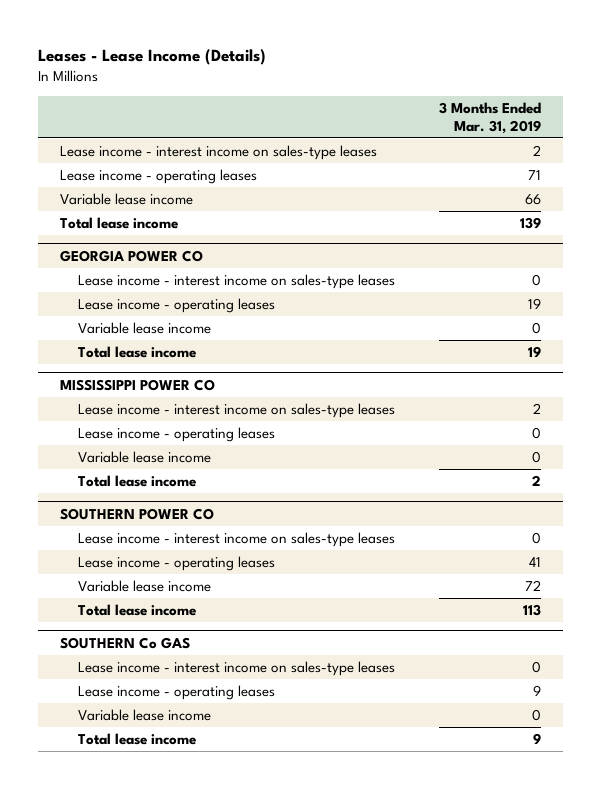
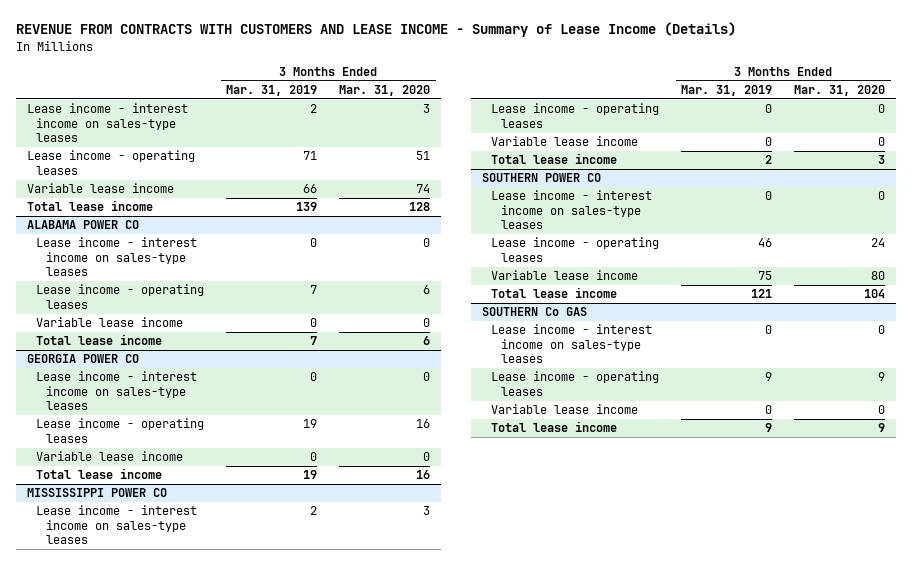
[37,48,266,65] Leases - Lease Income (Details) -> [15,22,736,38] REVENUE FROM CONTRACTS WITH CUSTOMERS AND LEASE INCOME - Summary of Lease Income (Details)
none -> [339,84,431,96] Mar. 31, 2020
none -> [26,220,139,230] ALABAMA POWER CO
none -> [36,237,198,277] Lease income - interest income on sales-type leases
none -> [36,284,205,309] Lease income - operating leases
none -> [36,317,184,328] Variable lease income
none -> [36,334,163,346] Total lease income
[528,556,541,567] 41 -> [758,238,773,248] 46
[524,579,541,591] 72 -> [758,271,773,281] 75
[522,603,541,616] 113 -> [751,289,773,299] 121

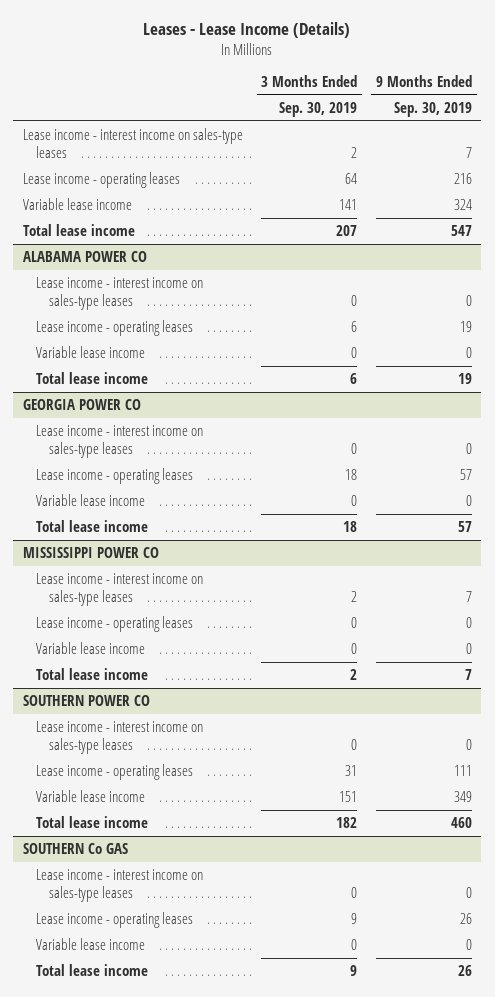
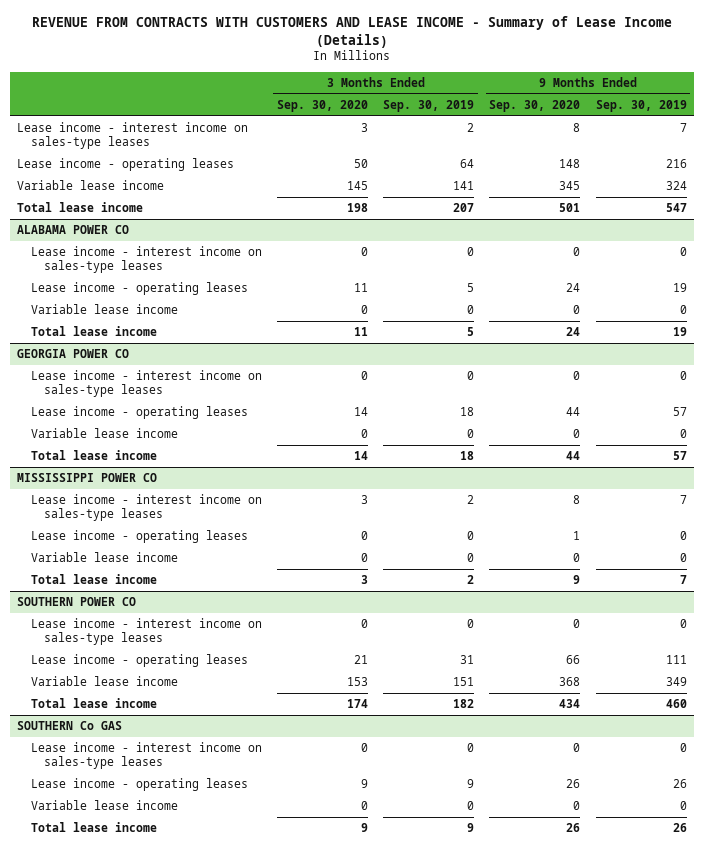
[143,22,351,39] Leases - Lease Income (Details) -> [31,16,672,48] REVENUE FROM CONTRACTS WITH CUSTOMERS AND LEASE INCOME - Summary of Lease Income (Details)
none -> [277,99,369,112] Sep. 30, 2020
none -> [489,99,581,112] Sep. 30, 2020
[351,321,358,333] 6 -> [467,283,475,293] 5
[350,373,358,385] 6 -> [467,327,475,337] 5

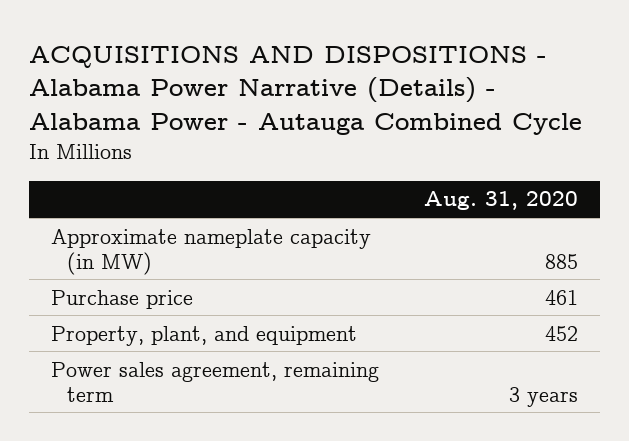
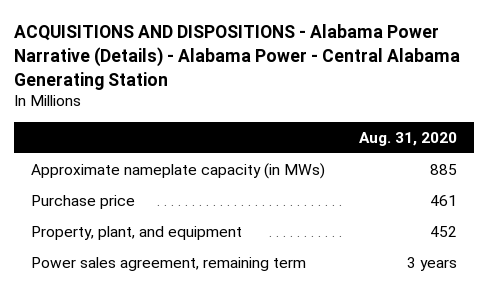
[28,45,582,135] ACQUISITIONS AND DISPOSITIONS - Alabama Power Narrative (Details) - Alabama Power - Autauga Combined Cycle -> [13,23,460,90] ACQUISITIONS AND DISPOSITIONS - Alabama Power Narrative (Details) - Alabama Power - Central Alabama Generating Station
[51,228,372,275] Approximate nameplate capacity (in MW) -> [30,162,325,179] Approximate nameplate capacity (in MWs)

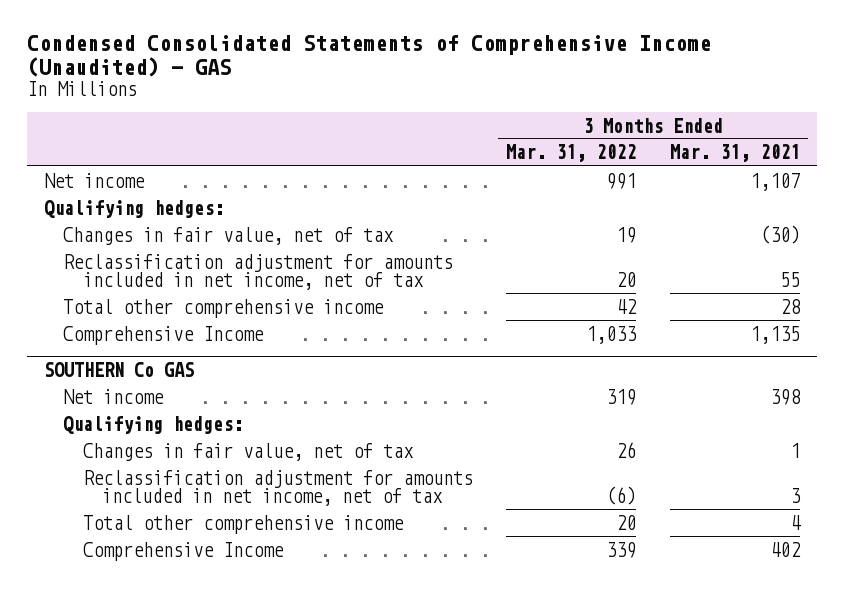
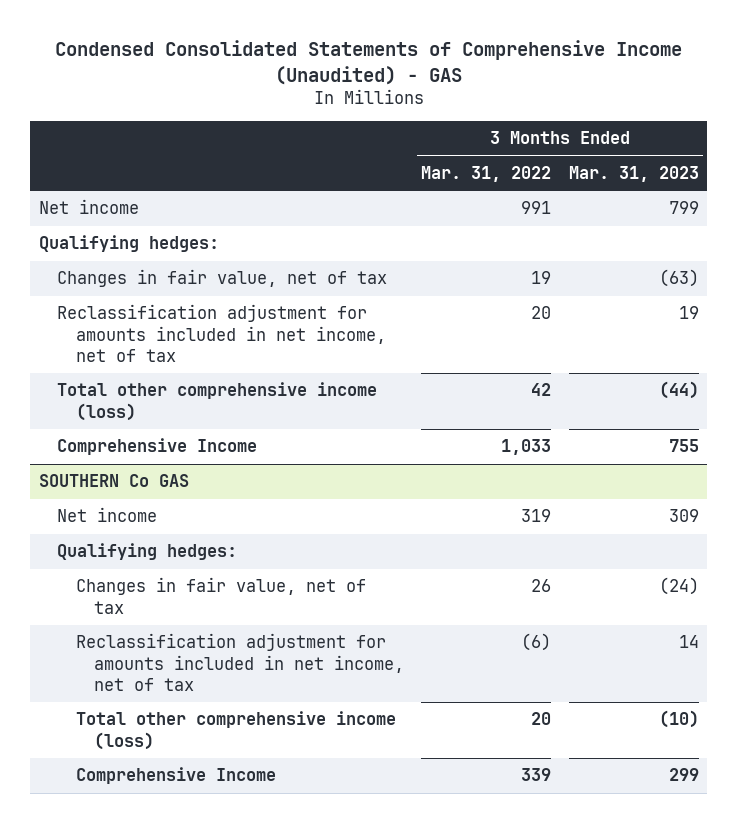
[669,144,800,163] Mar. 31, 2021 -> none
none -> [568,165,699,182] Mar. 31, 2023
[63,298,385,318] Total other comprehensive income -> [57,382,378,421] Total other comprehensive income (loss)
[82,514,404,534] Total other comprehensive income -> [75,711,396,750] Total other comprehensive income (loss)

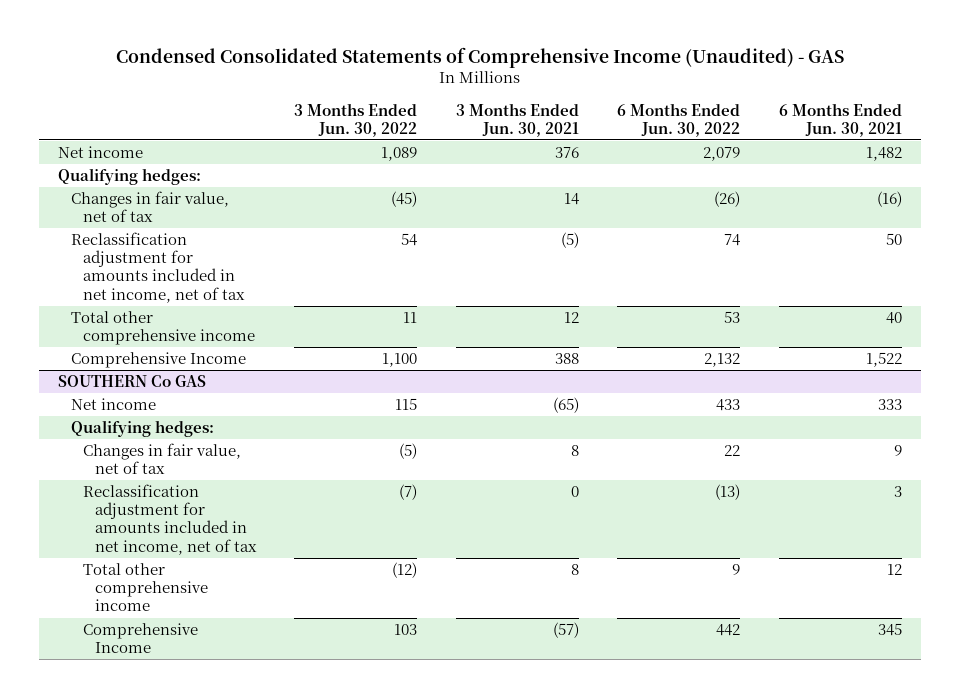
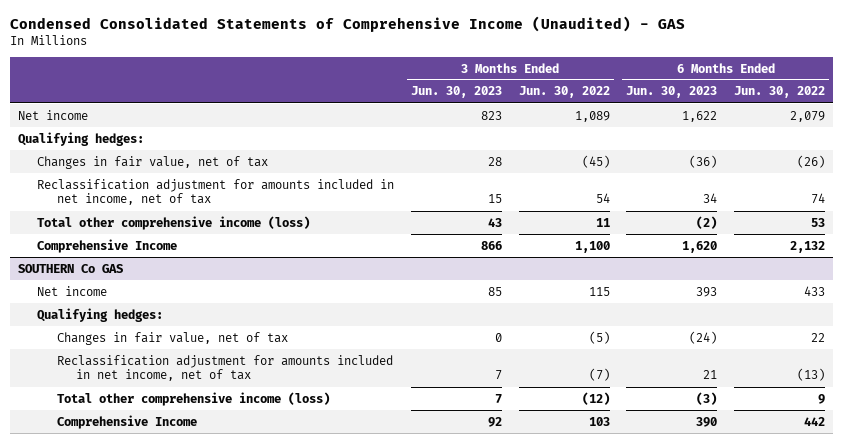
[455,102,579,137] 3 Months Ended Jun. 30, 2021 -> none
[778,102,902,137] 6 Months Ended Jun. 30, 2021 -> none
none -> [411,86,503,99] Jun. 30, 2023
none -> [626,86,718,99] Jun. 30, 2023
[70,311,255,346] Total other comprehensive income -> [37,215,311,230] Total other comprehensive income (loss)
[82,563,209,612] Total other comprehensive income -> [56,391,330,406] Total other comprehensive income (loss)

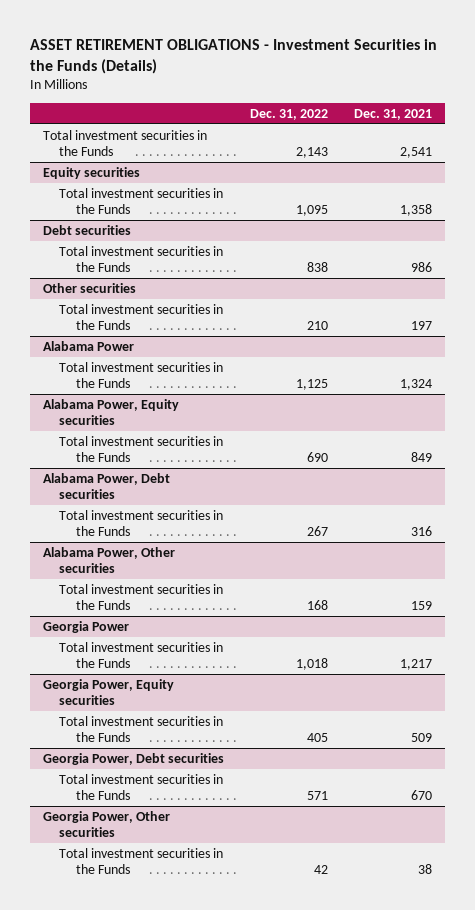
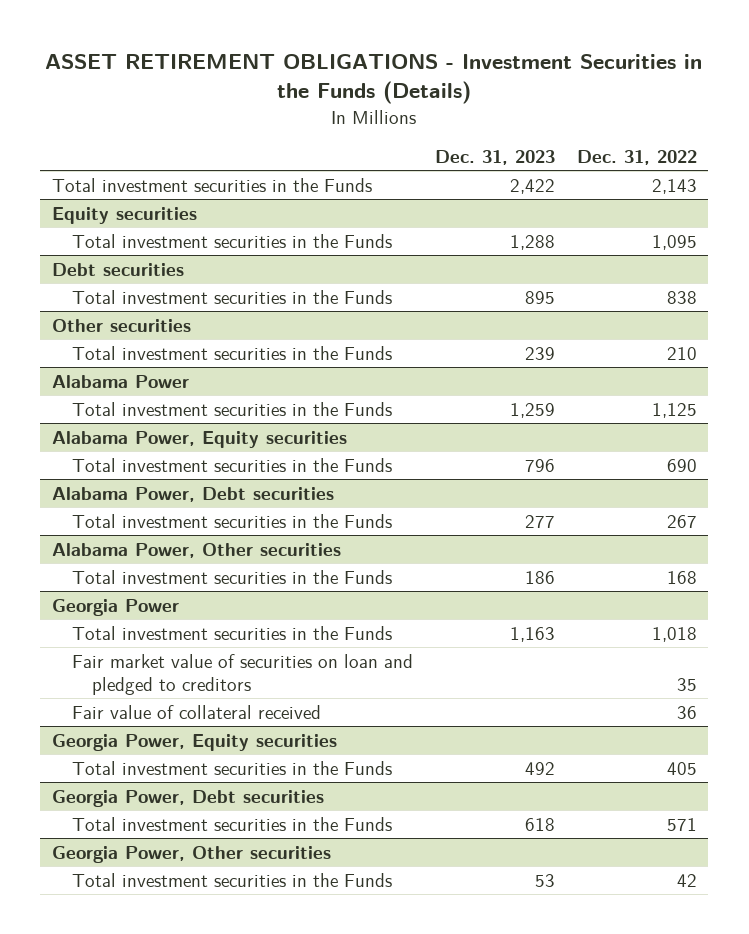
[353,108,432,120] Dec. 31, 2021 -> none
none -> [435,149,556,165] Dec. 31, 2023
none -> [71,653,413,695] Fair market value of securities on loan and pledged to creditors
none -> [71,704,321,719] Fair value of collateral received

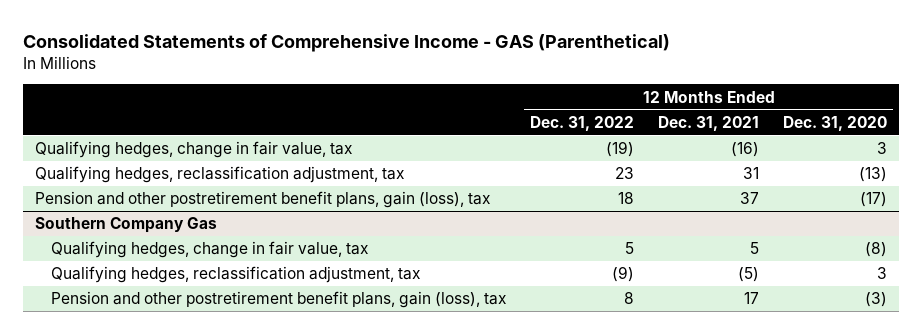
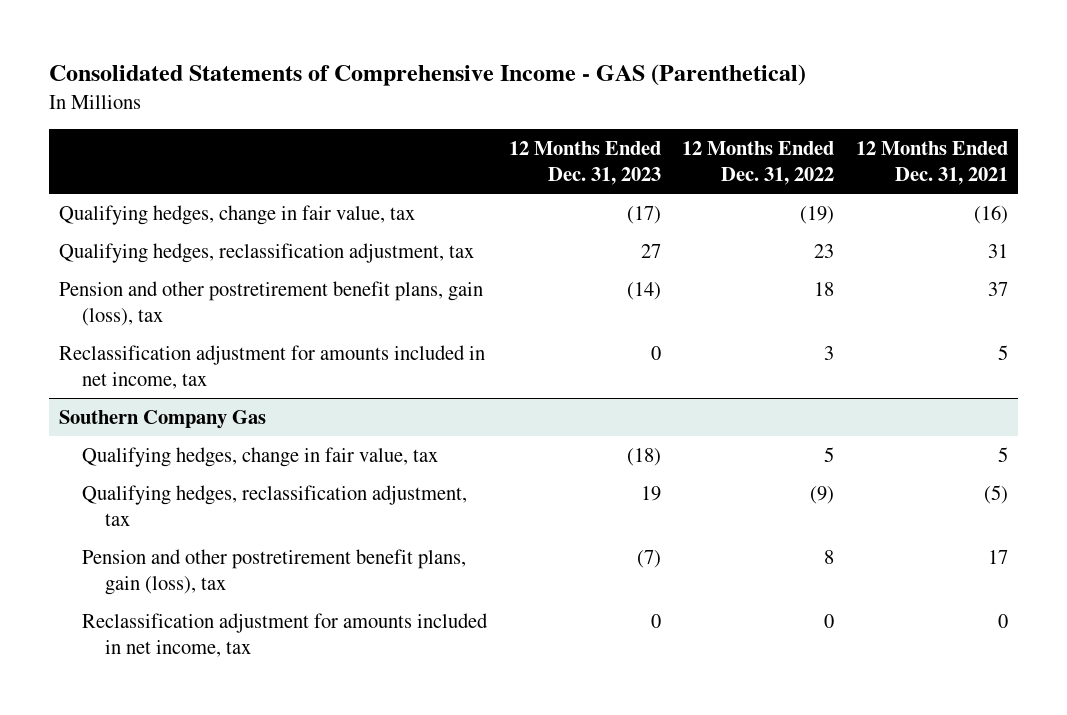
[782,116,887,132] Dec. 31, 2020 -> none
none -> [508,141,661,186] 12 Months Ended Dec. 31, 2023
none -> [59,344,486,389] Reclassification adjustment for amounts included in net income, tax
none -> [82,612,489,657] Reclassification adjustment for amounts included in net income, tax

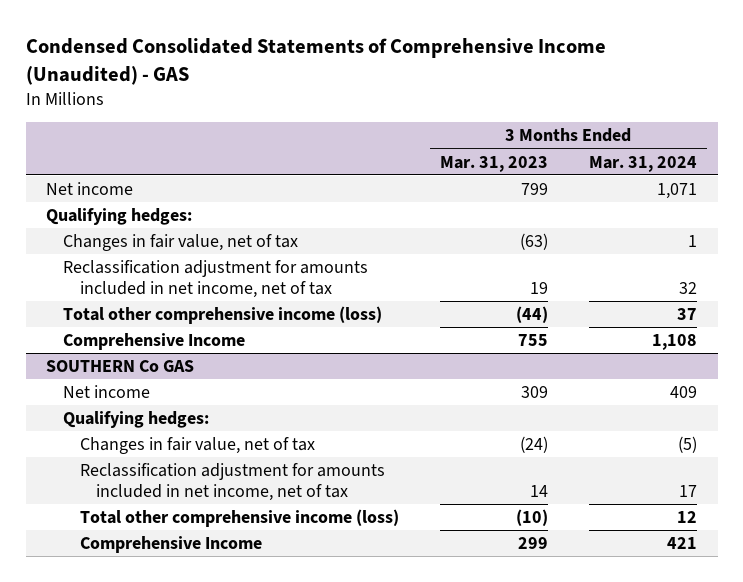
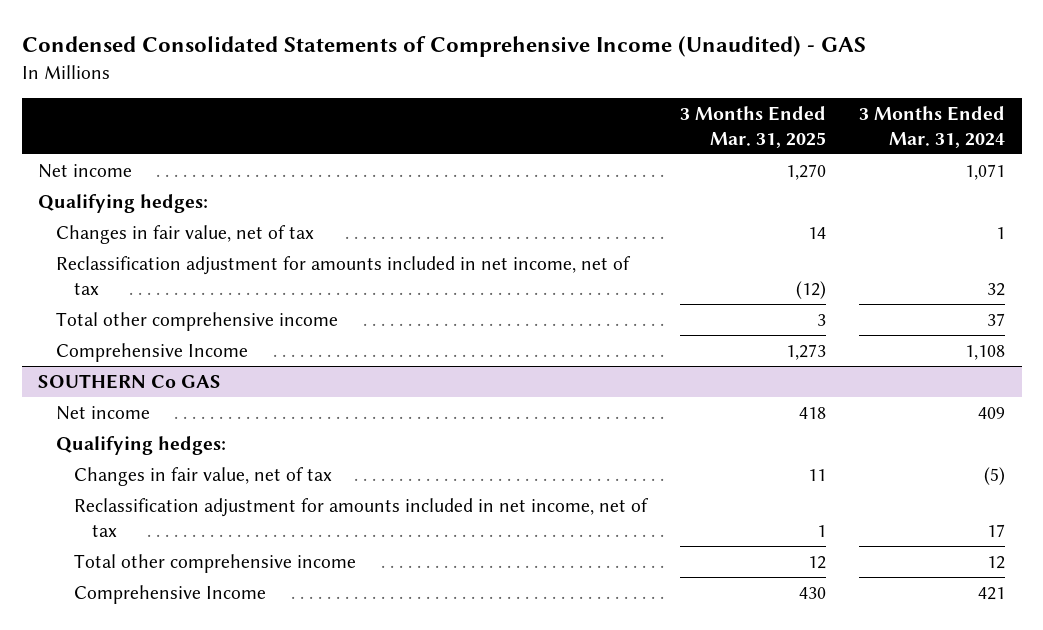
[439,155,548,172] Mar. 31, 2023 -> none
none -> [680,105,827,148] 3 Months Ended Mar. 31, 2025
[62,305,382,324] Total other comprehensive income (loss) -> [56,311,339,331] Total other comprehensive income
[79,508,399,527] Total other comprehensive income (loss) -> [74,553,357,573] Total other comprehensive income

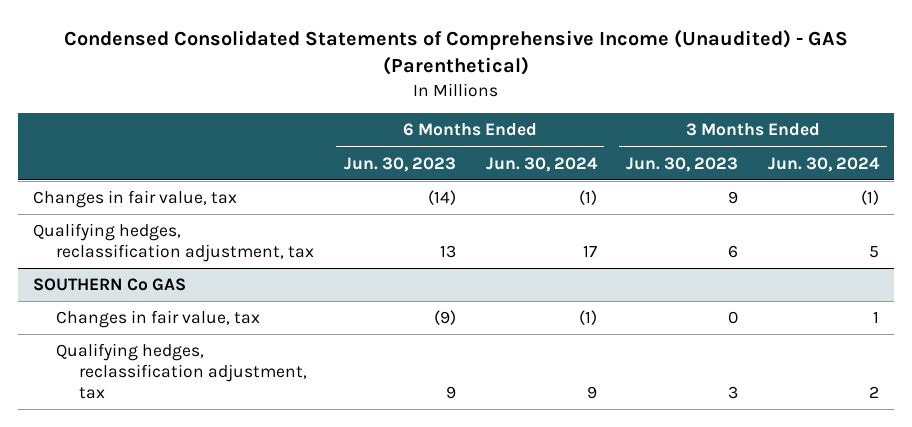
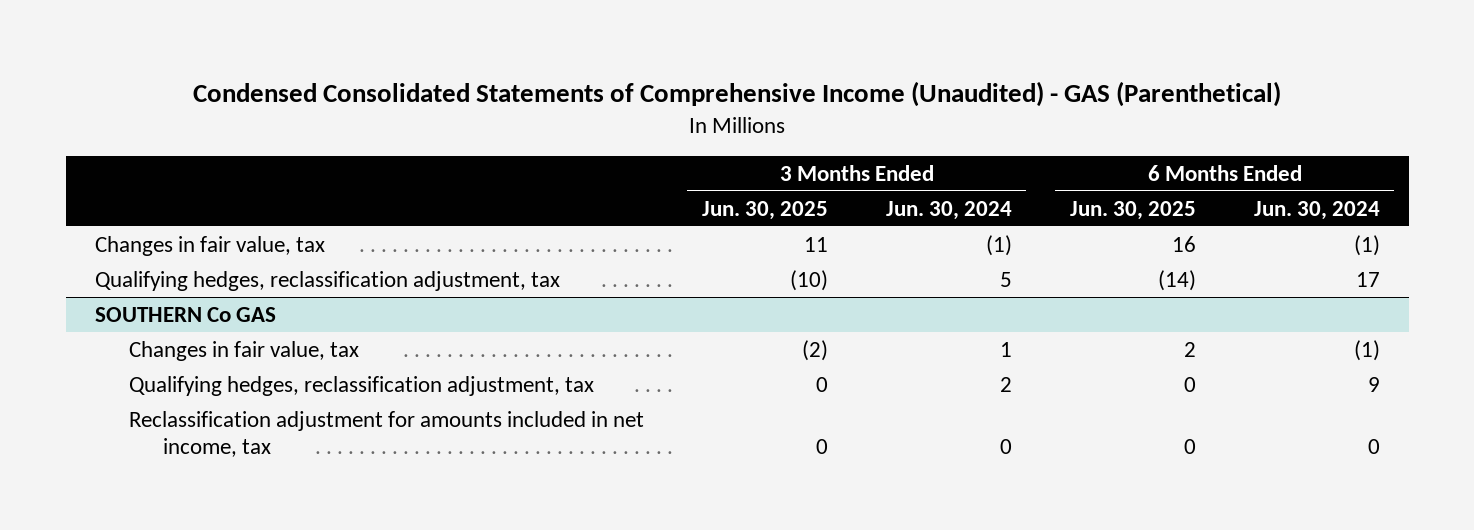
[343,156,456,172] Jun. 30, 2023 -> none
[626,156,739,172] Jun. 30, 2023 -> none
none -> [701,200,828,220] Jun. 30, 2025
none -> [1069,200,1196,220] Jun. 30, 2025
none -> [128,411,644,458] Reclassification adjustment for amounts included in net income, tax

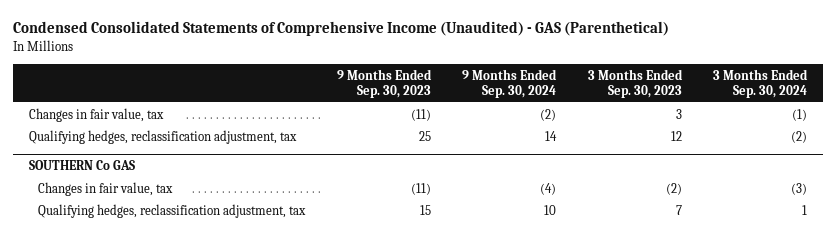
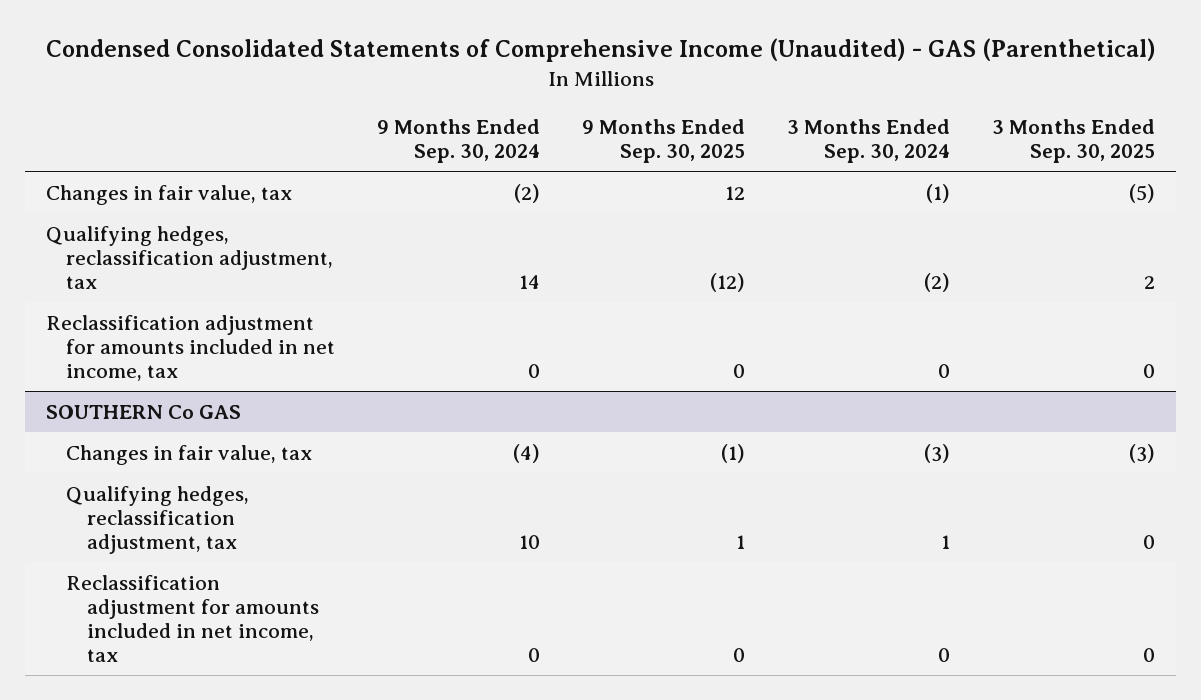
[336,68,432,99] 9 Months Ended Sep. 30, 2023 -> none
[587,68,683,99] 3 Months Ended Sep. 30, 2023 -> none
none -> [582,118,746,164] 9 Months Ended Sep. 30, 2025
none -> [992,118,1156,164] 3 Months Ended Sep. 30, 2025
none -> [45,314,336,381] Reclassification adjustment for amounts included in net income, tax
none -> [66,574,319,662] Reclassification adjustment for amounts included in net income, tax

